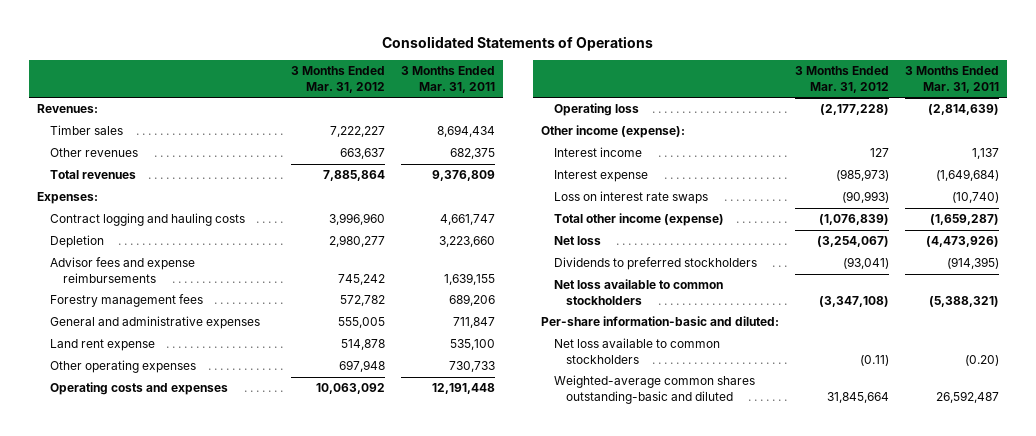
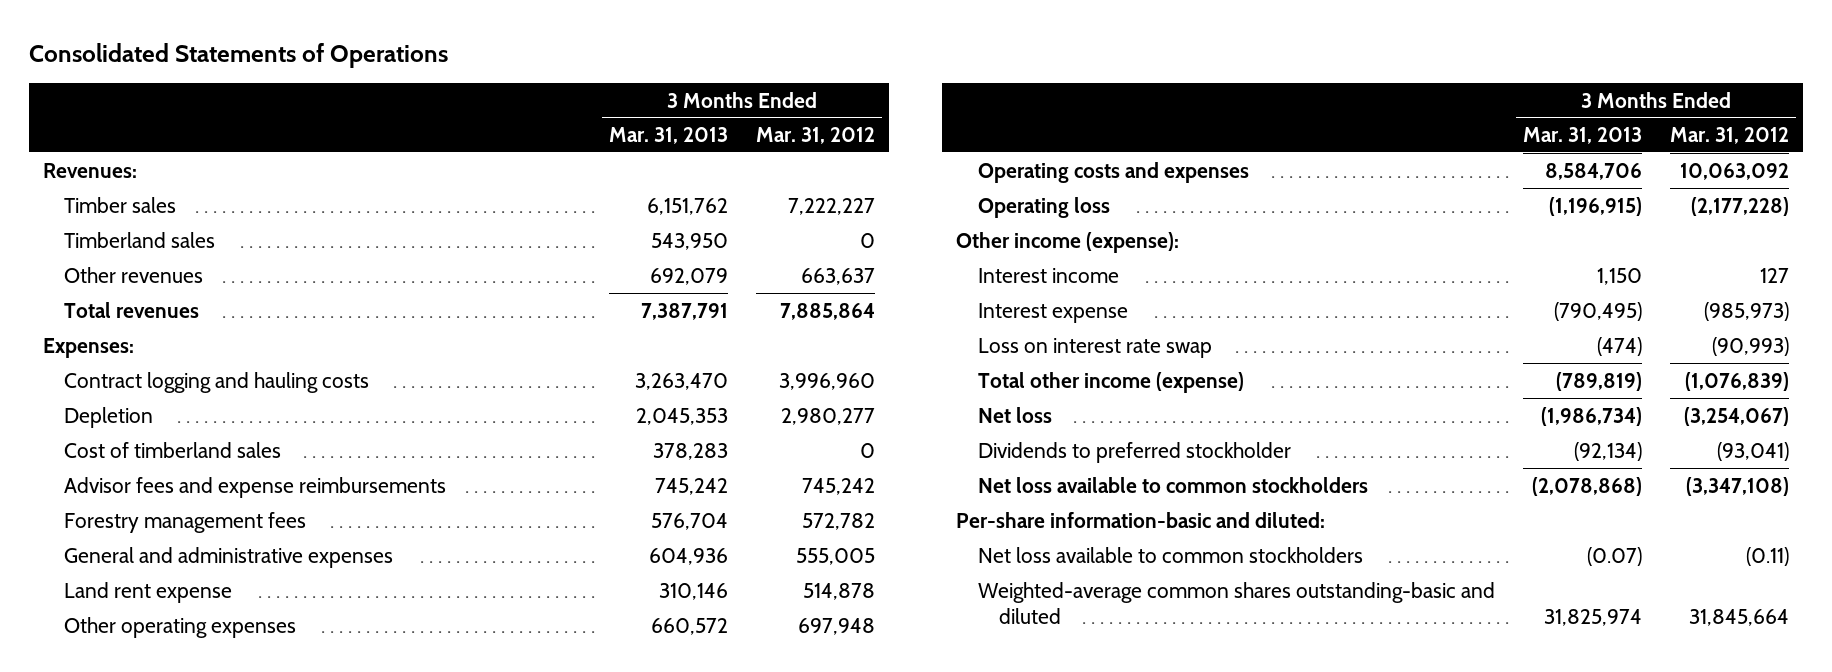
[400,66,495,93] 3 Months Ended Mar. 31, 2011 -> none
none -> [609,127,729,145] Mar. 31, 2013
none -> [64,231,216,248] Timberland sales
none -> [64,441,282,458] Cost of timberland sales
[553,191,708,205] Loss on interest rate swaps -> [977,337,1212,358] Loss on interest rate swap
[553,257,757,271] Dividends to preferred stockholders -> [977,441,1291,463] Dividends to preferred stockholder

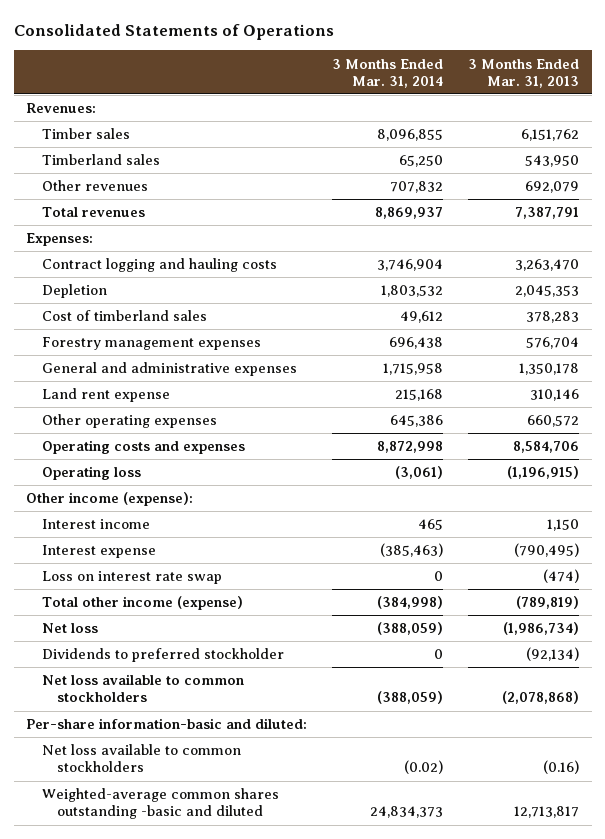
[756,127,876,145] Mar. 31, 2012 -> none
none -> [332,58,444,88] 3 Months Ended Mar. 31, 2014
[64,476,447,498] Advisor fees and expense reimbursements -> none
[64,511,307,533] Forestry management fees -> [41,337,261,351] Forestry management expenses
[649,547,729,565] 604,936 -> [519,363,580,376] 1,350,178
[1586,546,1642,566] (0.07) -> [543,760,580,775] (0.16)
[977,581,1495,625] Weighted-average common shares outstanding-basic and diluted -> [41,788,279,820] Weighted-average common shares outstanding -basic and diluted
[1543,609,1642,627] 31,825,974 -> [514,806,580,819] 12,713,817

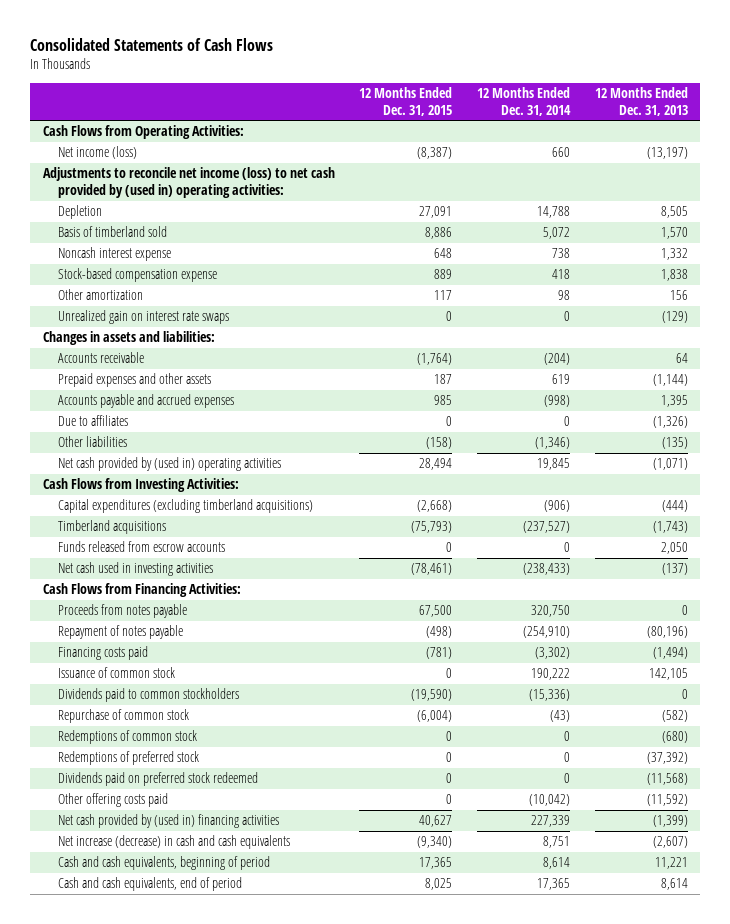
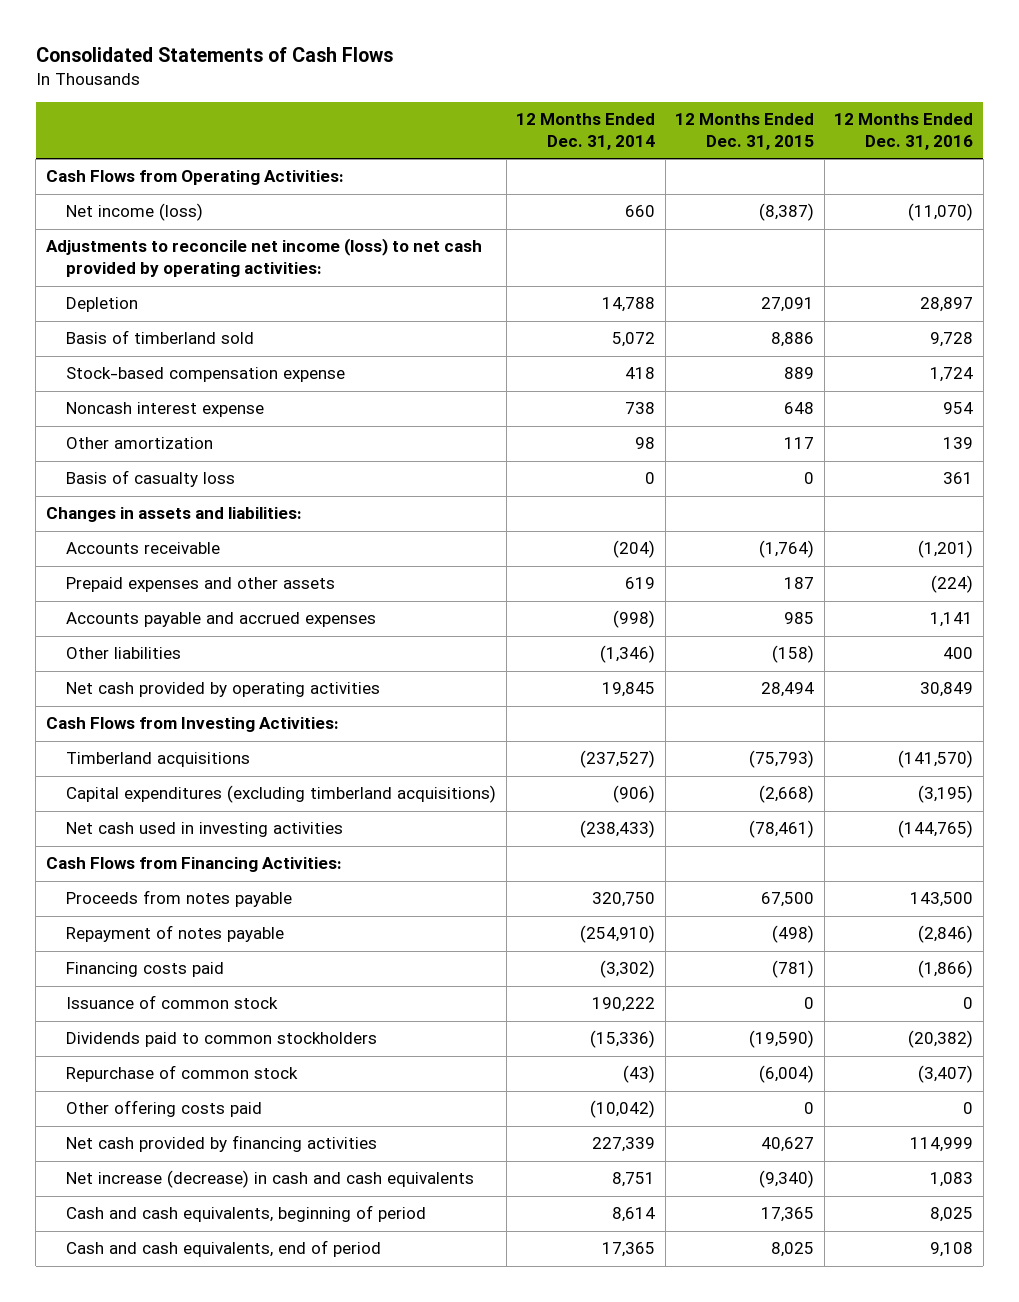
[594,86,688,116] 12 Months Ended Dec. 31, 2013 -> none
none -> [834,113,974,150] 12 Months Ended Dec. 31, 2016
[42,167,335,199] Adjustments to reconcile net income (loss) to net cash provided by (used in) operating activities: -> [45,238,482,278] Adjustments to reconcile net income (loss) to net cash provided by operating activities:
[58,247,172,262] Noncash interest expense -> [66,402,265,418] Noncash interest expense
[58,310,230,325] Unrealized gain on interest rate swaps -> none
none -> [66,470,236,488] Basis of casualty loss
[58,415,129,427] Due to affiliates -> none
[58,457,282,472] Net cash provided by (used in) operating activities -> [66,682,381,698] Net cash provided by operating activities
[58,541,226,553] Funds released from escrow accounts -> none
[58,499,314,514] Capital expenditures (excluding timberland acquisitions) -> [66,785,497,804] Capital expenditures (excluding timberland acquisitions)
[58,730,198,745] Redemptions of common stock -> none
[58,751,200,766] Redemptions of preferred stock -> none
[58,772,259,787] Dividends paid on preferred stock redeemed -> none
[58,814,280,829] Net cash provided by (used in) financing activities -> [66,1135,378,1153] Net cash provided by financing activities

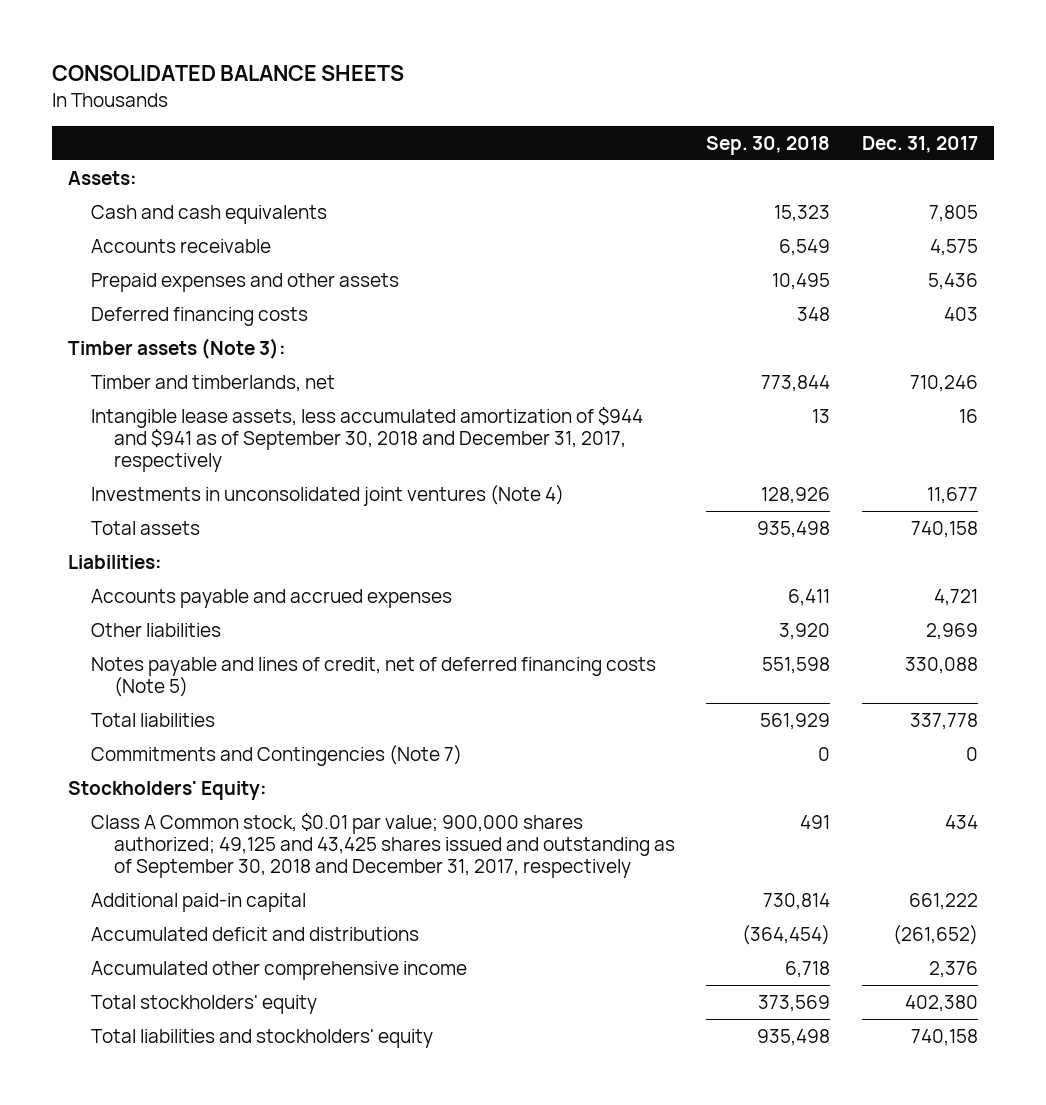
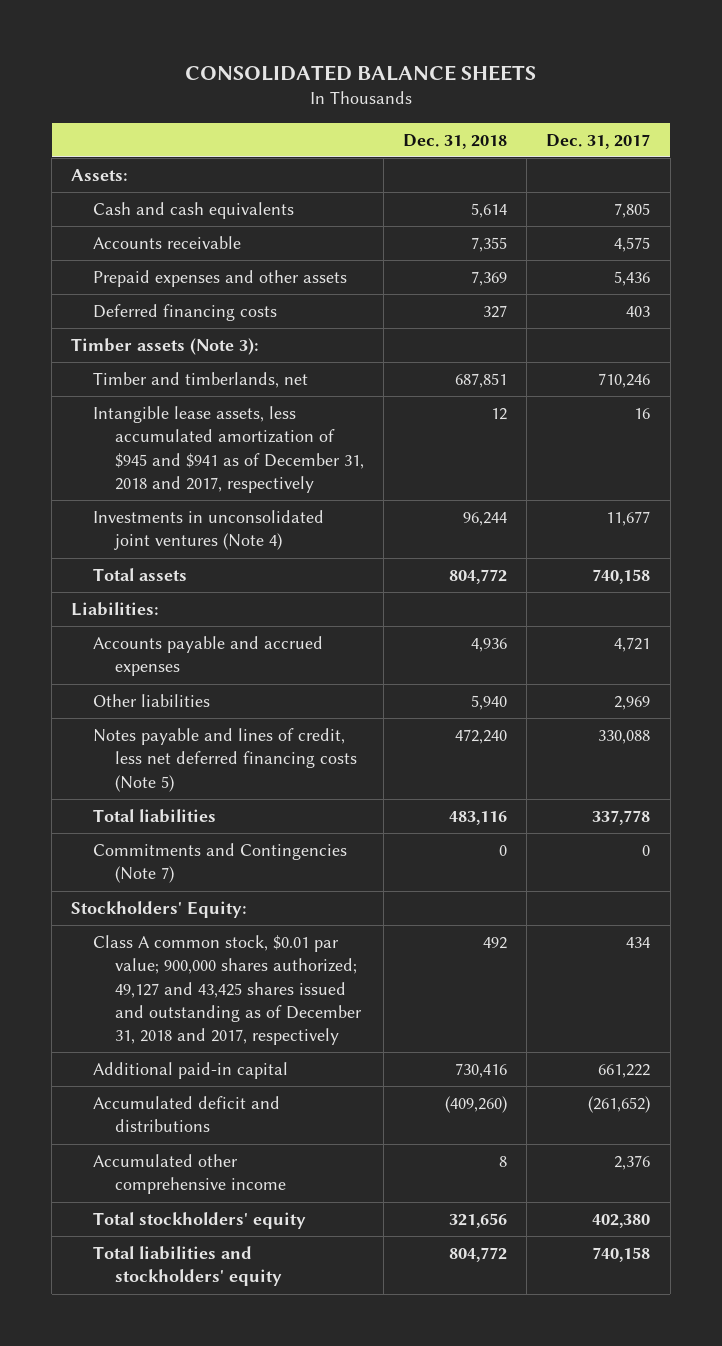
[706,135,831,155] Sep. 30, 2018 -> none
none -> [403,133,508,149] Dec. 31, 2018
[90,406,643,472] Intangible lease assets, less accumulated amortization of $944 and $941 as of September 30, 2018 and December 31, 2017, respectively -> [93,406,364,493] Intangible lease assets, less accumulated amortization of $945 and $941 as of December 31, 2018 and 2017, respectively
[90,656,656,697] Notes payable and lines of credit, net of deferred financing costs (Note 5) -> [93,728,357,792] Notes payable and lines of credit, less net deferred financing costs (Note 5)
[90,812,675,878] Class A Common stock, $0.01 par value; 900,000 shares authorized; 49,125 and 43,425 shares issued and outstanding as of September 30, 2018 and December 31, 2017, respectively -> [93,935,362,1046] Class A common stock, $0.01 par value; 900,000 shares authorized; 49,127 and 43,425 shares issued and outstanding as of December 31, 2018 and 2017, respectively

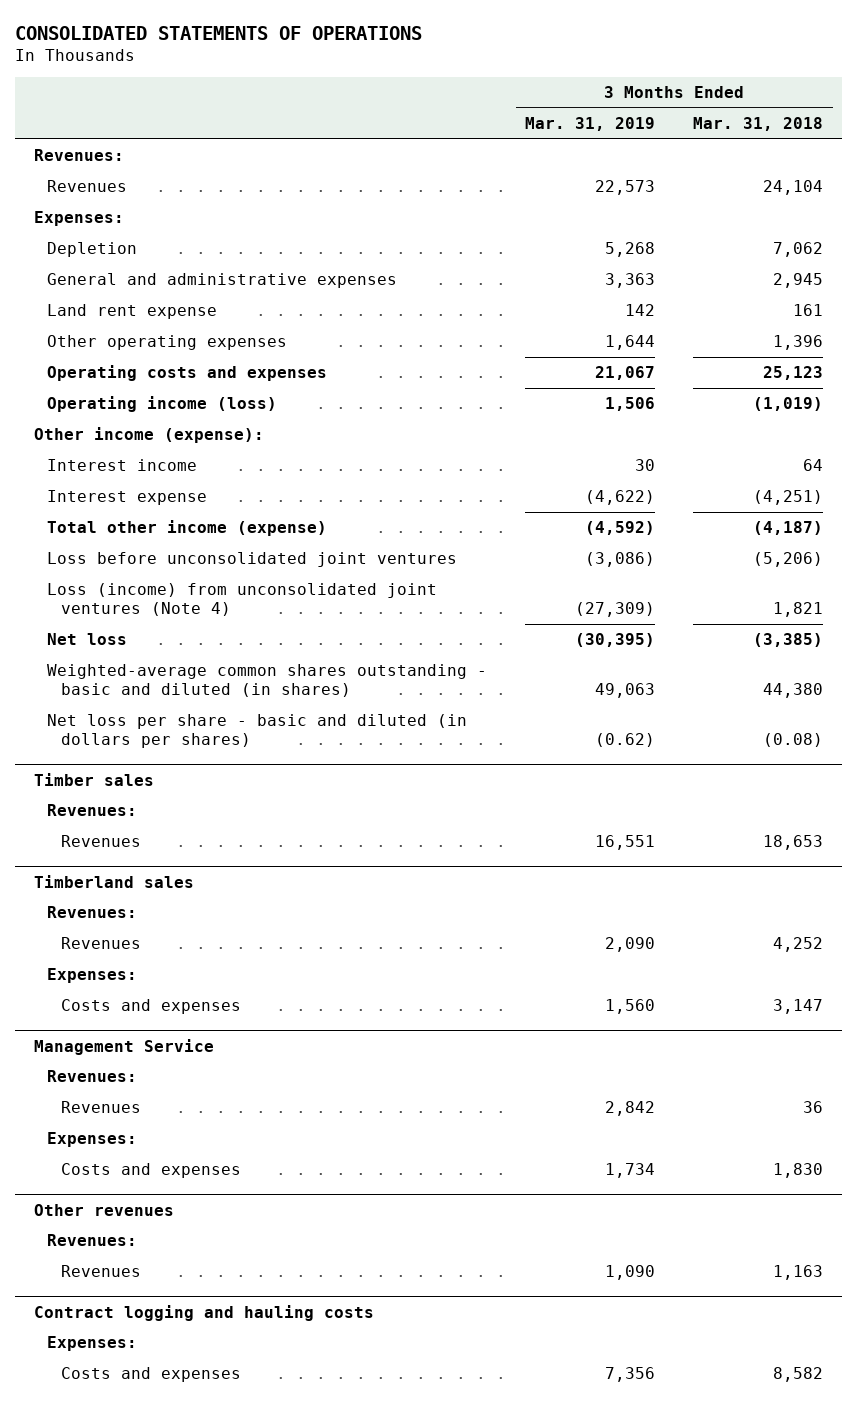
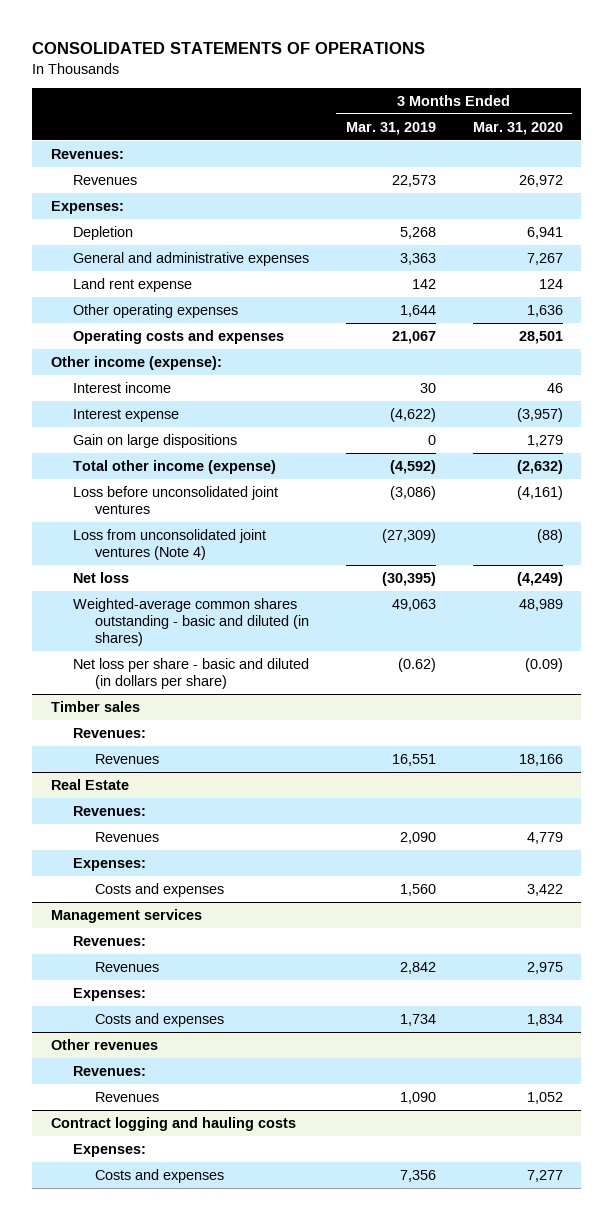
[693,117,824,132] Mar. 31, 2018 -> none
none -> [472,121,563,135] Mar. 31, 2020
[47,396,278,413] Operating income (loss) -> none
none -> [72,433,237,448] Gain on large dispositions
[47,583,438,616] Loss (income) from unconsolidated joint ventures (Note 4) -> [72,528,266,560] Loss from unconsolidated joint ventures (Note 4)
[47,714,468,748] Net loss per share - basic and diluted (in dollars per shares) -> [72,657,309,689] Net loss per share - basic and diluted (in dollars per share)
[33,874,194,888] Timberland sales -> [50,778,129,790] Real Estate
[33,1038,214,1055] Management Service -> [50,908,202,923] Management services

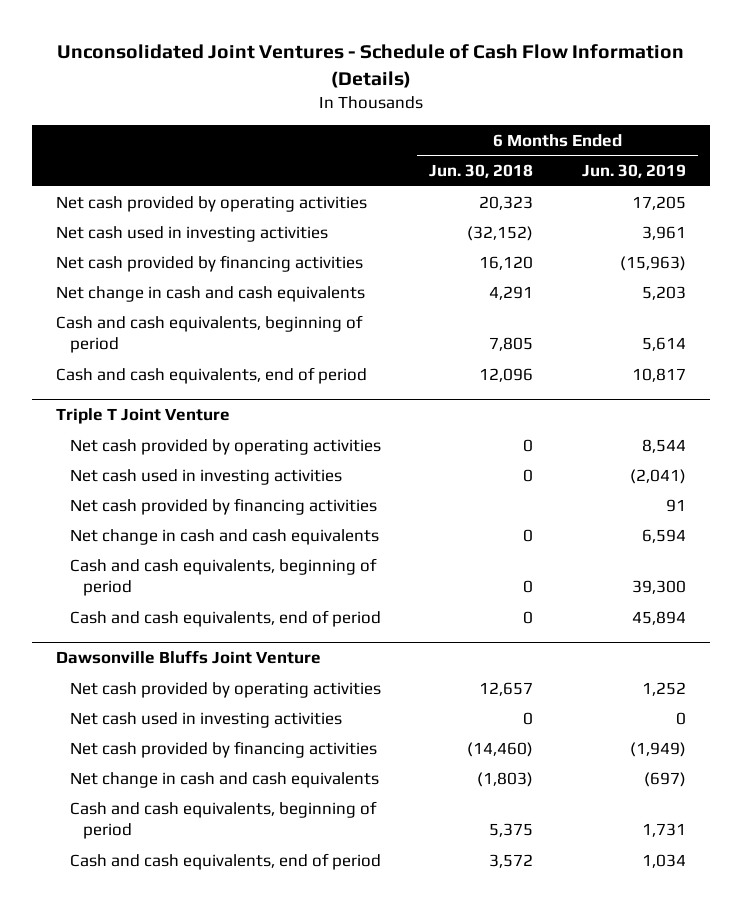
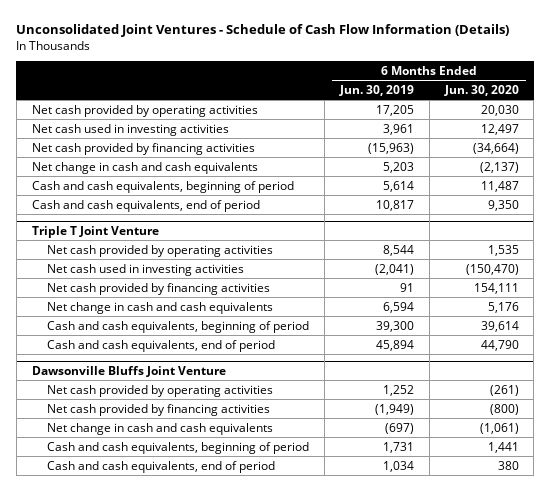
[429,164,534,179] Jun. 30, 2018 -> none
none -> [443,84,519,96] Jun. 30, 2020
[69,711,342,728] Net cash used in investing activities -> none

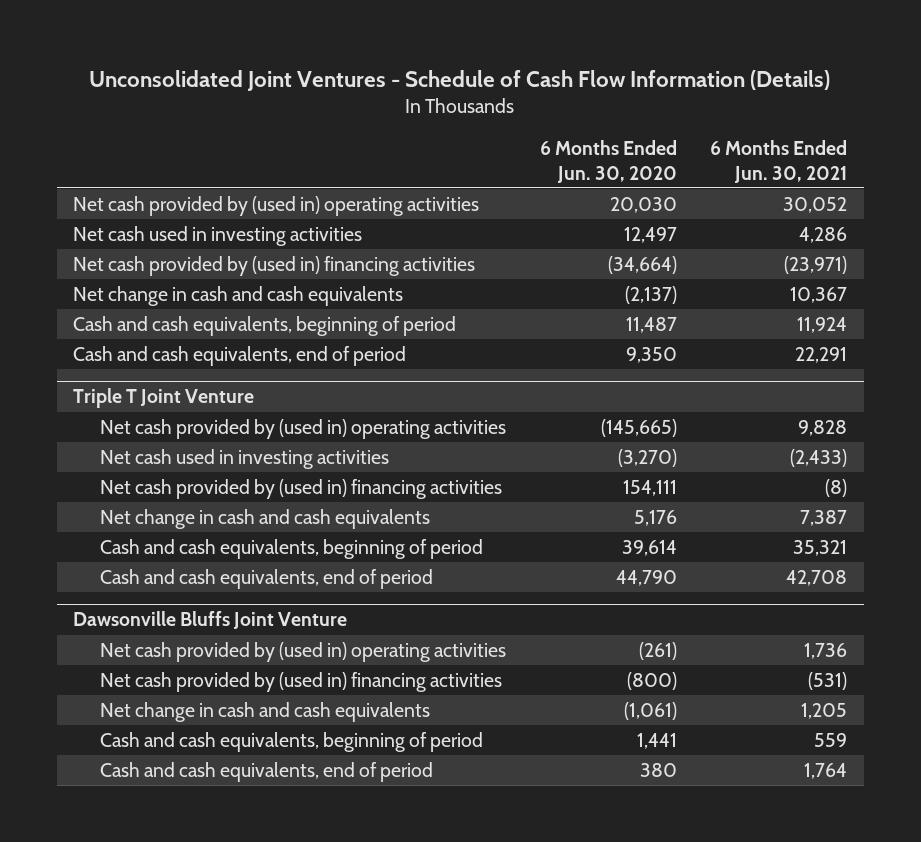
[339,84,415,96] Jun. 30, 2019 -> none
none -> [710,140,848,183] 6 Months Ended Jun. 30, 2021
[31,104,258,117] Net cash provided by operating activities -> [73,196,480,217] Net cash provided by (used in) operating activities
[31,142,255,155] Net cash provided by financing activities -> [73,256,476,277] Net cash provided by (used in) financing activities
[47,244,274,257] Net cash provided by operating activities -> [100,419,507,440] Net cash provided by (used in) operating activities
[487,244,519,256] 1,535 -> [600,419,677,438] (145,665)
[465,263,519,275] (150,470) -> [617,449,677,468] (3,270)
[47,282,271,295] Net cash provided by financing activities -> [100,479,503,500] Net cash provided by (used in) financing activities
[47,384,274,397] Net cash provided by operating activities -> [100,642,507,663] Net cash provided by (used in) operating activities
[47,403,271,416] Net cash provided by financing activities -> [100,672,503,693] Net cash provided by (used in) financing activities

